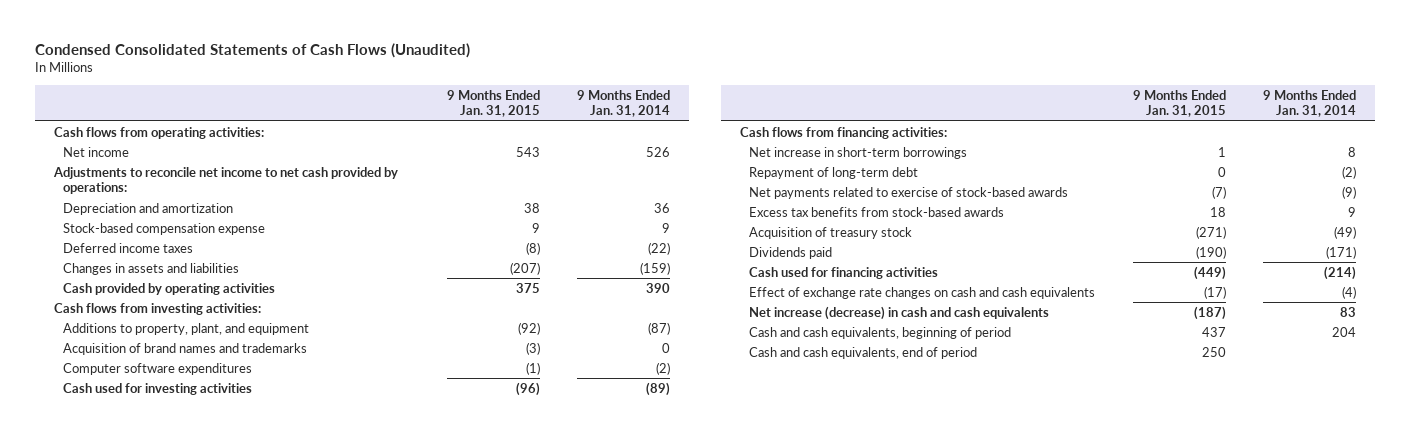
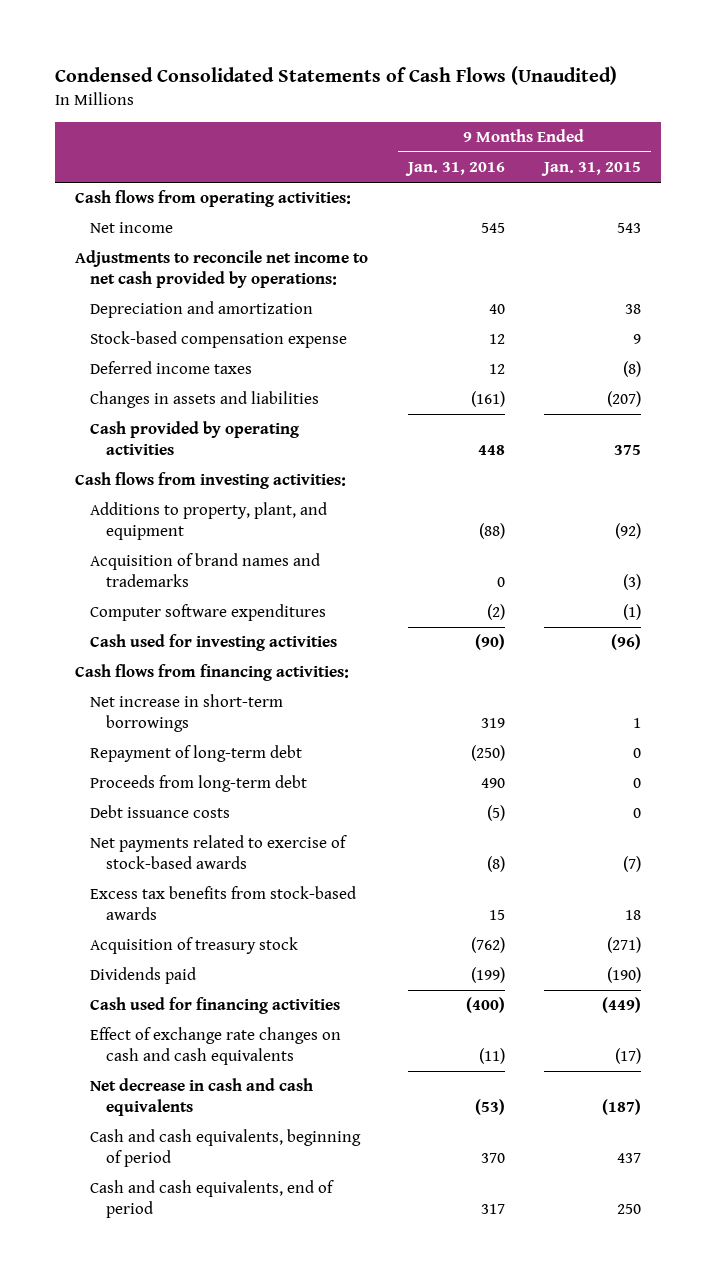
[577,89,671,118] 9 Months Ended Jan. 31, 2014 -> none
none -> [404,162,505,177] Jan. 31, 2016
none -> [90,775,308,793] Proceeds from long-term debt
none -> [90,805,231,819] Debt issuance costs
[749,305,1050,320] Net increase (decrease) in cash and cash equivalents -> [90,1078,314,1117] Net decrease in cash and cash equivalents

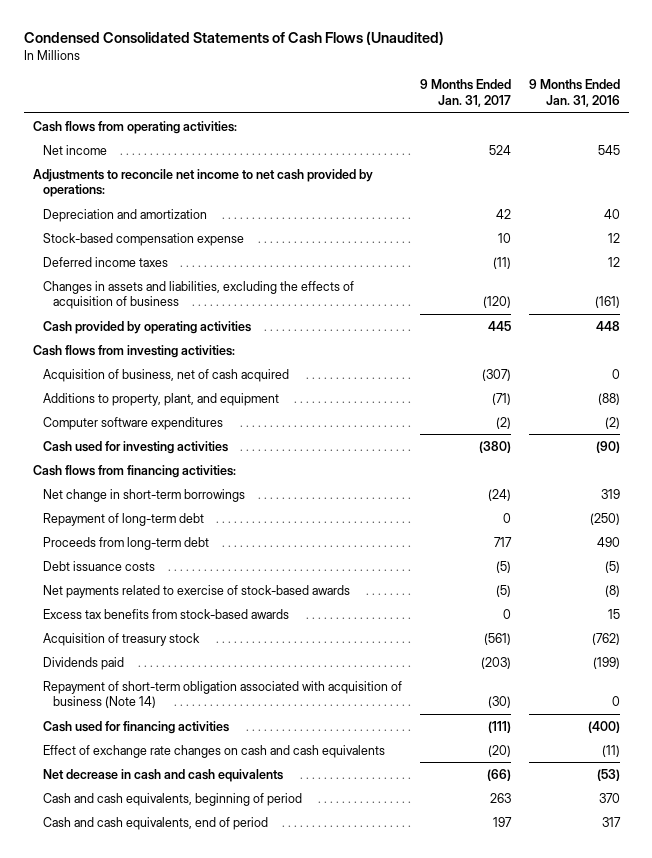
[541,162,642,177] Jan. 31, 2015 -> none
none -> [419,79,511,107] 9 Months Ended Jan. 31, 2017
[90,391,320,409] Changes in assets and liabilities -> [42,280,354,310] Changes in assets and liabilities, excluding the effects of acquisition of business
none -> [42,368,289,382] Acquisition of business, net of cash acquired
[90,553,321,588] Acquisition of brand names and trademarks -> none
[90,694,284,733] Net increase in short-term borrowings -> [42,488,245,502] Net change in short-term borrowings
none -> [42,680,402,709] Repayment of short-term obligation associated with acquisition of business (Note 14)

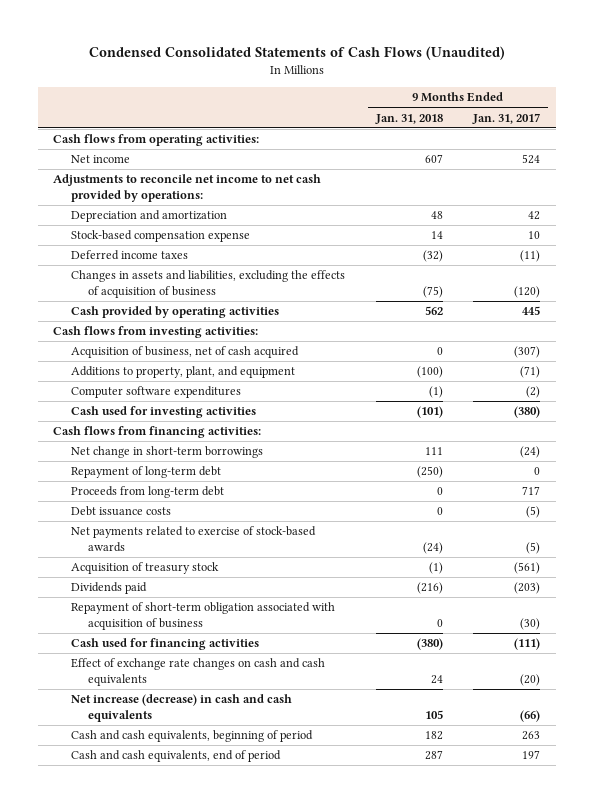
[528,79,620,107] 9 Months Ended Jan. 31, 2016 -> none
none -> [374,113,443,124] Jan. 31, 2018
[42,608,289,619] Excess tax benefits from stock-based awards -> none
[42,680,402,709] Repayment of short-term obligation associated with acquisition of business (Note 14) -> [70,602,335,631] Repayment of short-term obligation associated with acquisition of business
[42,768,283,782] Net decrease in cash and cash equivalents -> [70,694,292,723] Net increase (decrease) in cash and cash equivalents

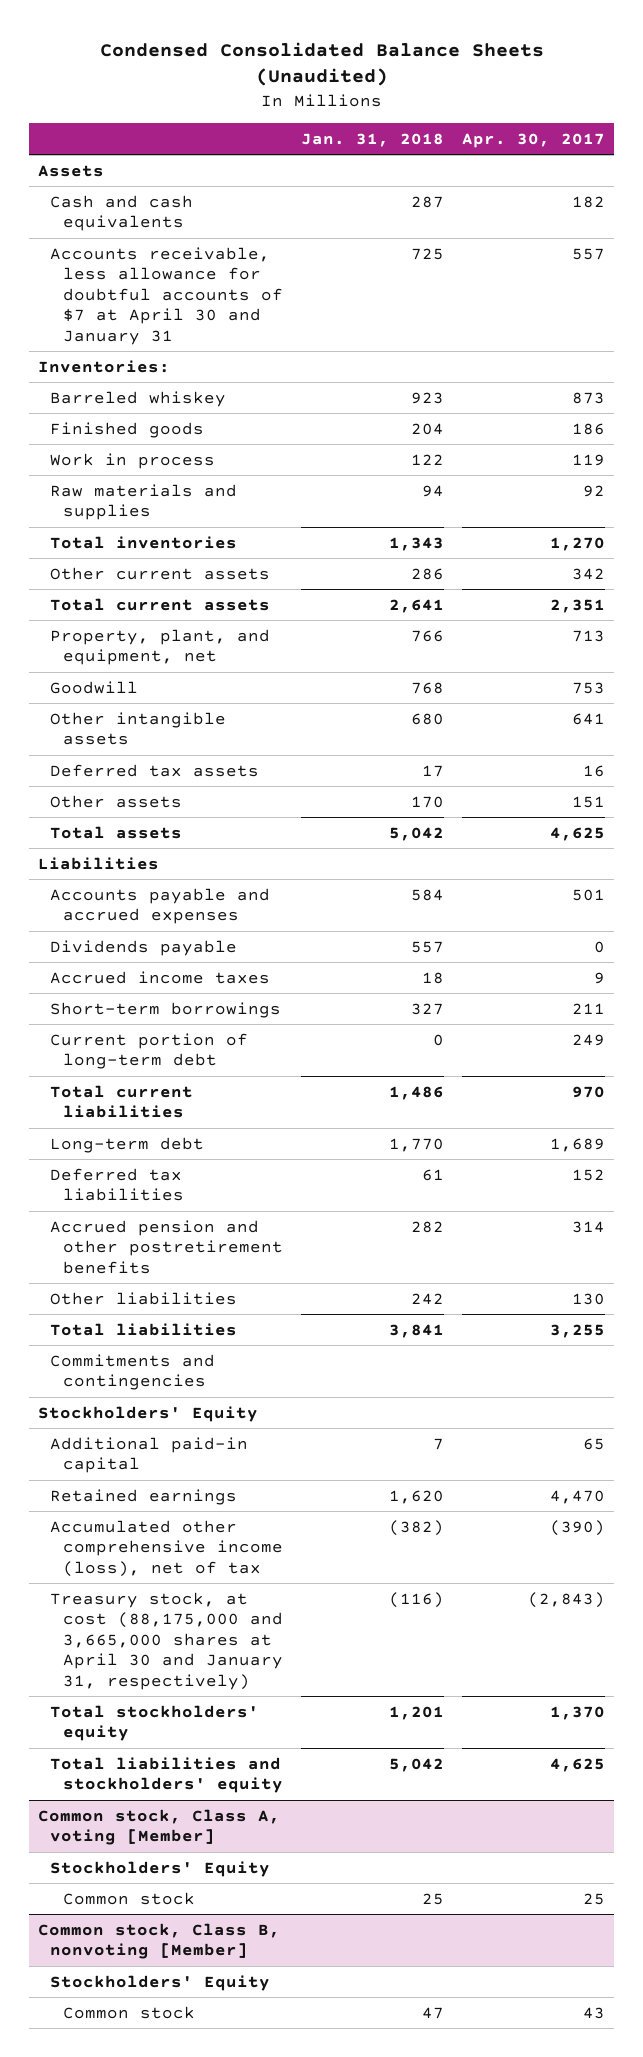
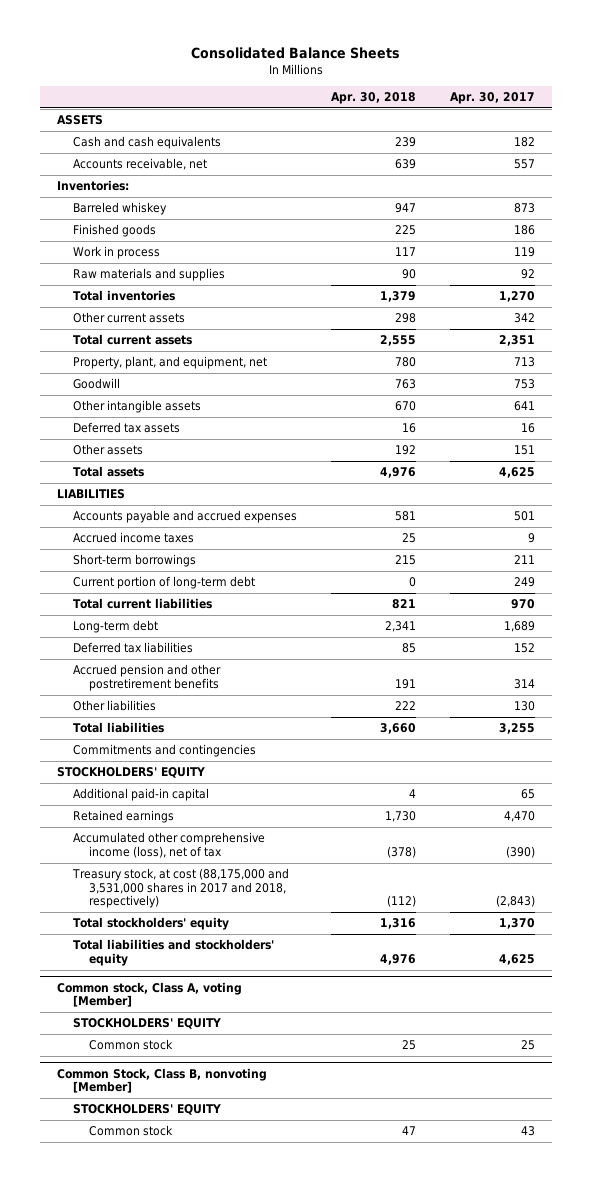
[99,41,544,87] Condensed Consolidated Balance Sheets (Unaudited) -> [191,47,401,60] Consolidated Balance Sheets
[300,132,444,147] Jan. 31, 2018 -> none
none -> [331,92,417,105] Apr. 30, 2018
[37,164,104,177] Assets -> [57,115,104,126] ASSETS
[50,246,283,345] Accounts receivable, less allowance for doubtful accounts of $7 at April 30 and January 31 -> [73,158,208,171] Accounts receivable, net
[37,856,159,870] Liabilities -> [57,489,126,500] LIABILITIES
[50,939,238,956] Dividends payable -> none
[37,1405,258,1422] Stockholders' Equity -> [57,767,206,779] STOCKHOLDERS' EQUITY
[50,1591,283,1690] Treasury stock, at cost (88,175,000 and 3,665,000 shares at April 30 and January 31, respectively) -> [72,868,290,909] Treasury stock, at cost (88,175,000 and 3,531,000 shares in 2017 and 2018, respectively)
[50,1860,271,1877] Stockholders' Equity -> [73,1018,222,1030] STOCKHOLDERS' EQUITY
[37,1922,280,1960] Common stock, Class B, nonvoting [Member] -> [57,1068,268,1094] Common Stock, Class B, nonvoting [Member]
[50,1974,271,1991] Stockholders' Equity -> [73,1104,222,1116] STOCKHOLDERS' EQUITY

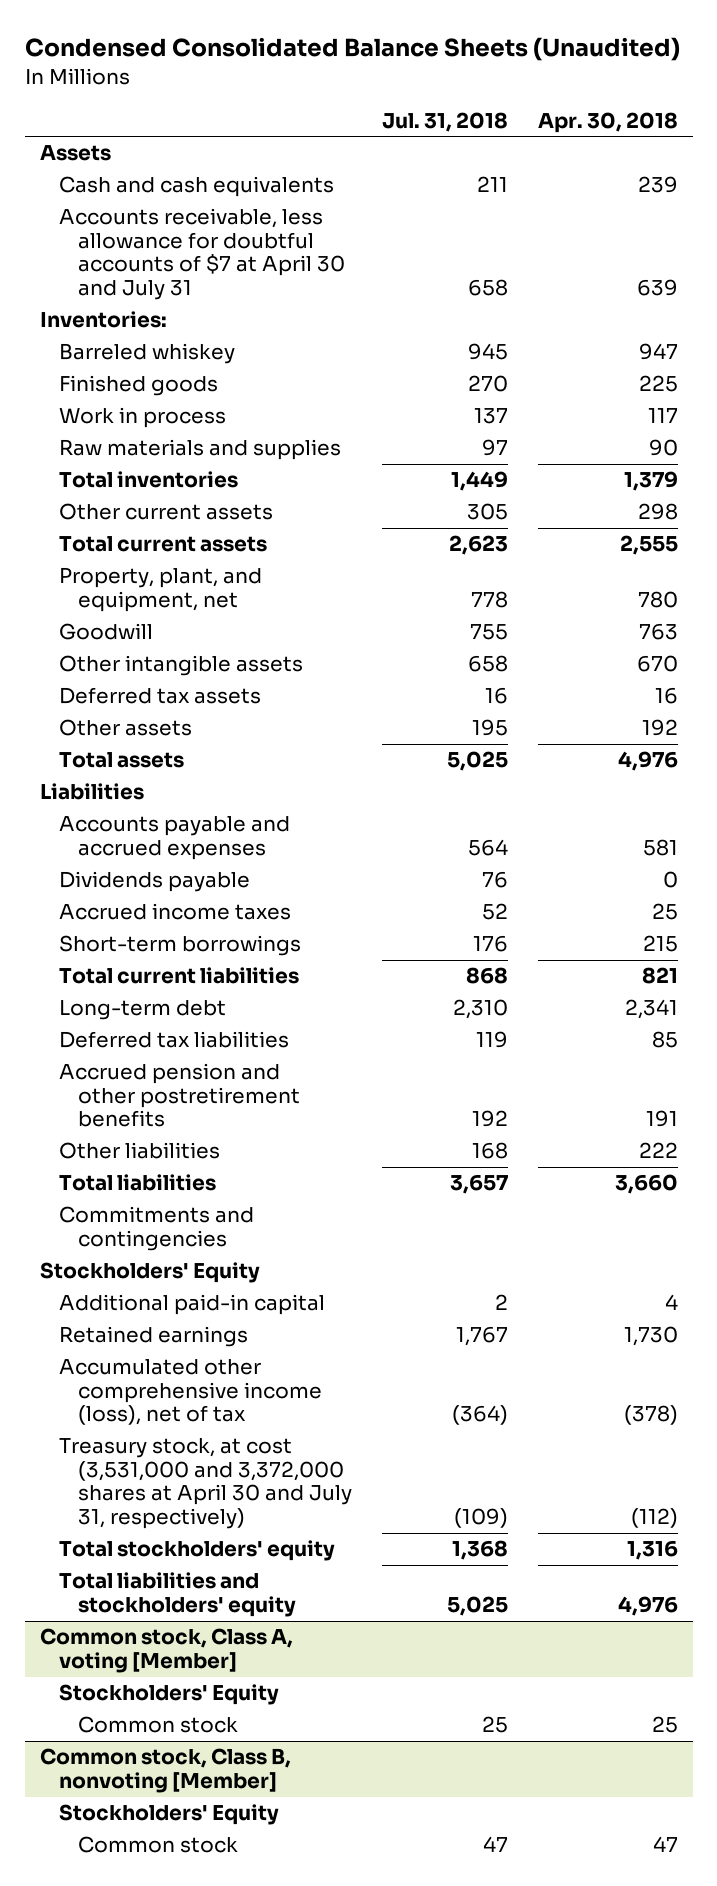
[191,47,401,60] Consolidated Balance Sheets -> [24,37,680,62] Condensed Consolidated Balance Sheets (Unaudited)
[449,92,535,105] Apr. 30, 2017 -> none
none -> [381,111,508,132] Jul. 31, 2018
[57,115,104,126] ASSETS -> [39,145,111,162] Assets
[73,158,208,171] Accounts receivable, net -> [58,208,345,300] Accounts receivable, less allowance for doubtful accounts of $7 at April 30 and July 31
[57,489,126,500] LIABILITIES -> [39,783,144,801] Liabilities
none -> [58,871,250,893] Dividends payable
[73,576,256,590] Current portion of long-term debt -> none
[57,767,206,779] STOCKHOLDERS' EQUITY -> [39,1262,260,1284] Stockholders' Equity
[72,868,290,909] Treasury stock, at cost (88,175,000 and 3,531,000 shares in 2017 and 2018, respectively) -> [58,1438,352,1529] Treasury stock, at cost (3,531,000 and 3,372,000 shares at April 30 and July 31, respectively)
[73,1018,222,1030] STOCKHOLDERS' EQUITY -> [58,1684,279,1706] Stockholders' Equity
[57,1068,268,1094] Common Stock, Class B, nonvoting [Member] -> [39,1748,291,1793] Common stock, Class B, nonvoting [Member]
[73,1104,222,1116] STOCKHOLDERS' EQUITY -> [58,1804,279,1826] Stockholders' Equity

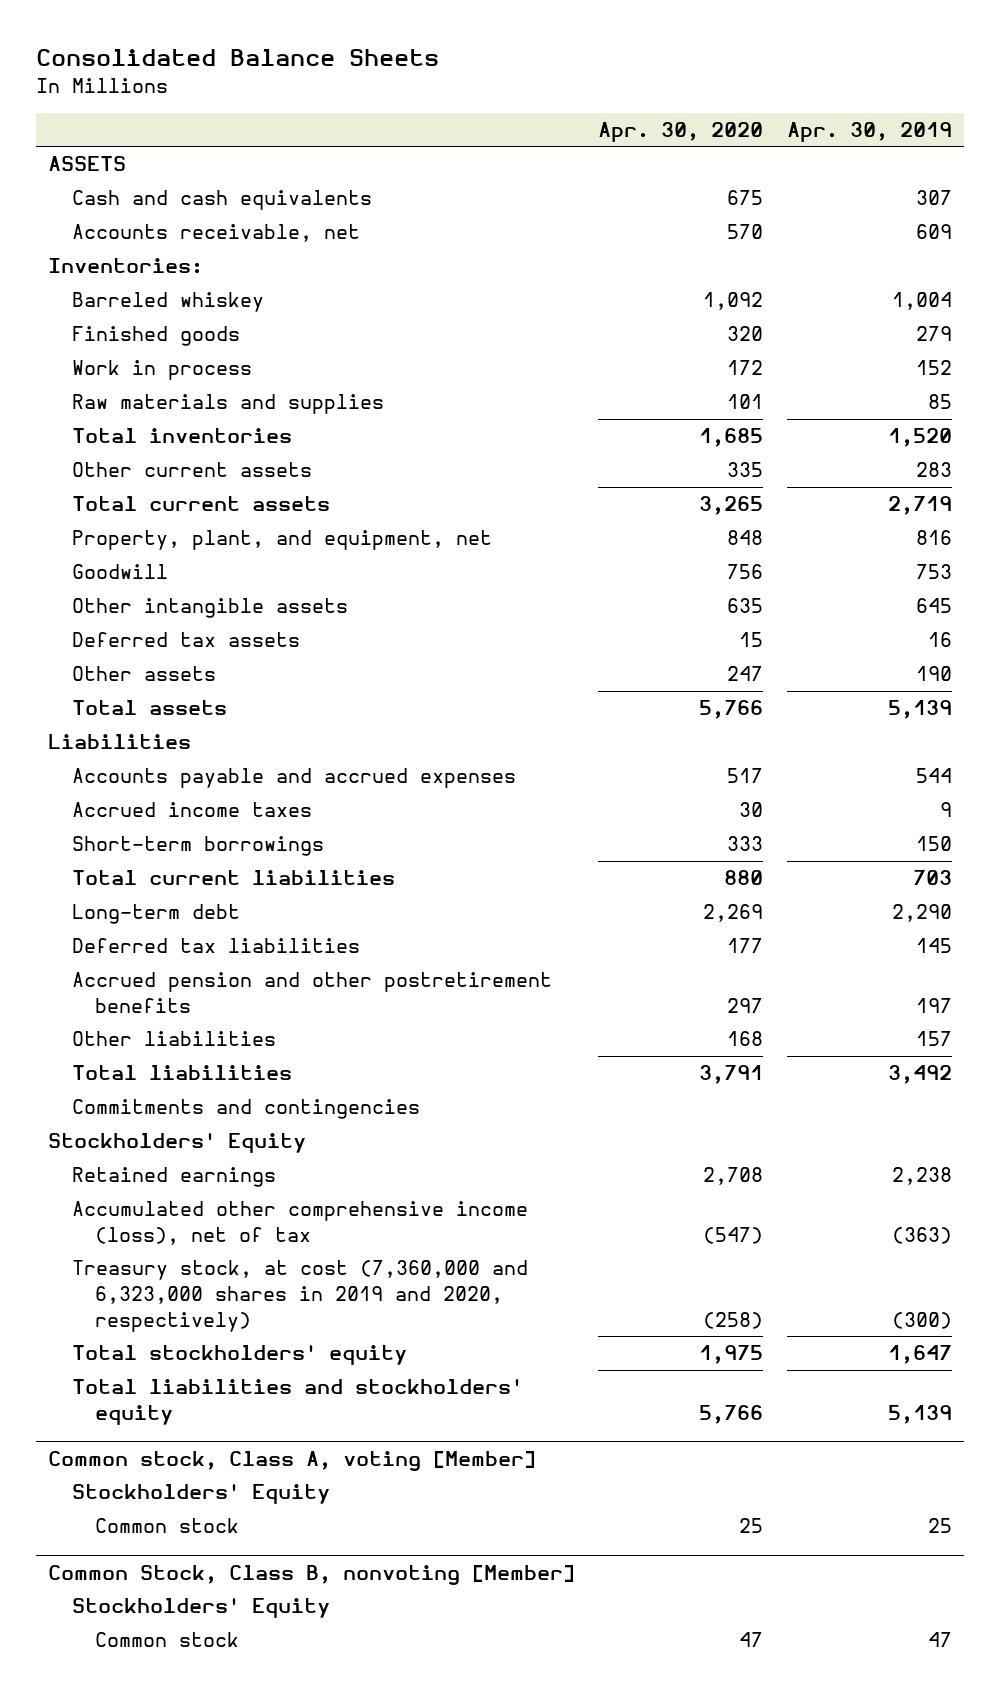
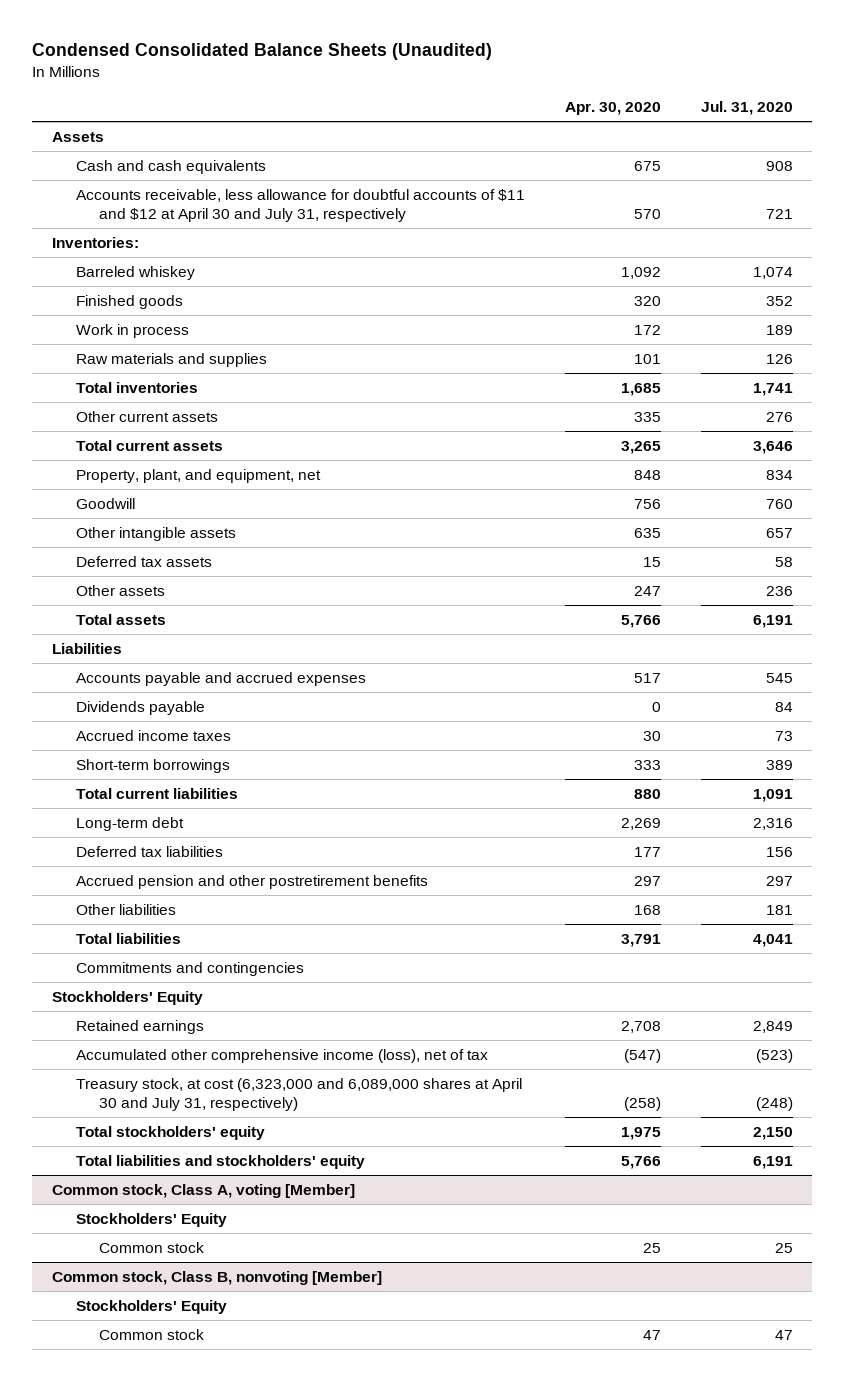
[35,49,439,67] Consolidated Balance Sheets -> [32,42,493,60] Condensed Consolidated Balance Sheets (Unaudited)
[787,122,953,143] Apr. 30, 2019 -> none
none -> [700,100,793,115] Jul. 31, 2020
[47,156,126,172] ASSETS -> [52,131,105,142] Assets
[71,224,360,243] Accounts receivable, net -> [75,188,525,222] Accounts receivable, less allowance for doubtful accounts of $11 and $12 at April 30 and July 31, respectively
none -> [75,700,205,715] Dividends payable
[71,1260,528,1332] Treasury stock, at cost (7,360,000 and 6,323,000 shares in 2019 and 2020, respectively) -> [75,1077,522,1111] Treasury stock, at cost (6,323,000 and 6,089,000 shares at April 30 and July 31, respectively)
[47,1565,575,1586] Common Stock, Class B, nonvoting [Member] -> [52,1270,383,1285] Common stock, Class B, nonvoting [Member]

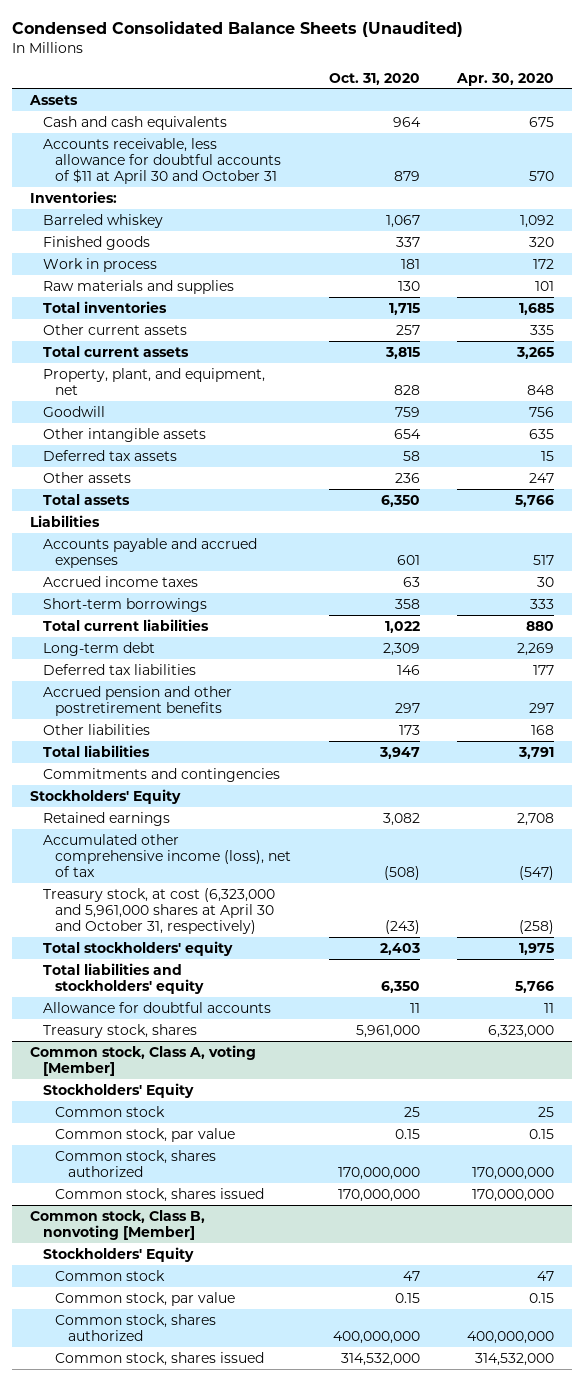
[700,100,793,115] Jul. 31, 2020 -> none
none -> [328,72,420,85] Oct. 31, 2020
[75,188,525,222] Accounts receivable, less allowance for doubtful accounts of $11 and $12 at April 30 and July 31, respectively -> [42,137,282,185] Accounts receivable, less allowance for doubtful accounts of $11 at April 30 and October 31
[75,700,205,715] Dividends payable -> none
[75,1077,522,1111] Treasury stock, at cost (6,323,000 and 6,089,000 shares at April 30 and July 31, respectively) -> [42,887,275,935] Treasury stock, at cost (6,323,000 and 5,961,000 shares at April 30 and October 31, respectively)
none -> [42,1001,271,1013] Allowance for doubtful accounts
none -> [42,1023,197,1038] Treasury stock, shares
none -> [55,1127,236,1142] Common stock, par value
none -> [55,1149,217,1178] Common stock, shares authorized
none -> [55,1187,265,1202] Common stock, shares issued
none -> [55,1291,236,1306] Common stock, par value
none -> [55,1313,217,1342] Common stock, shares authorized
none -> [55,1351,265,1366] Common stock, shares issued

